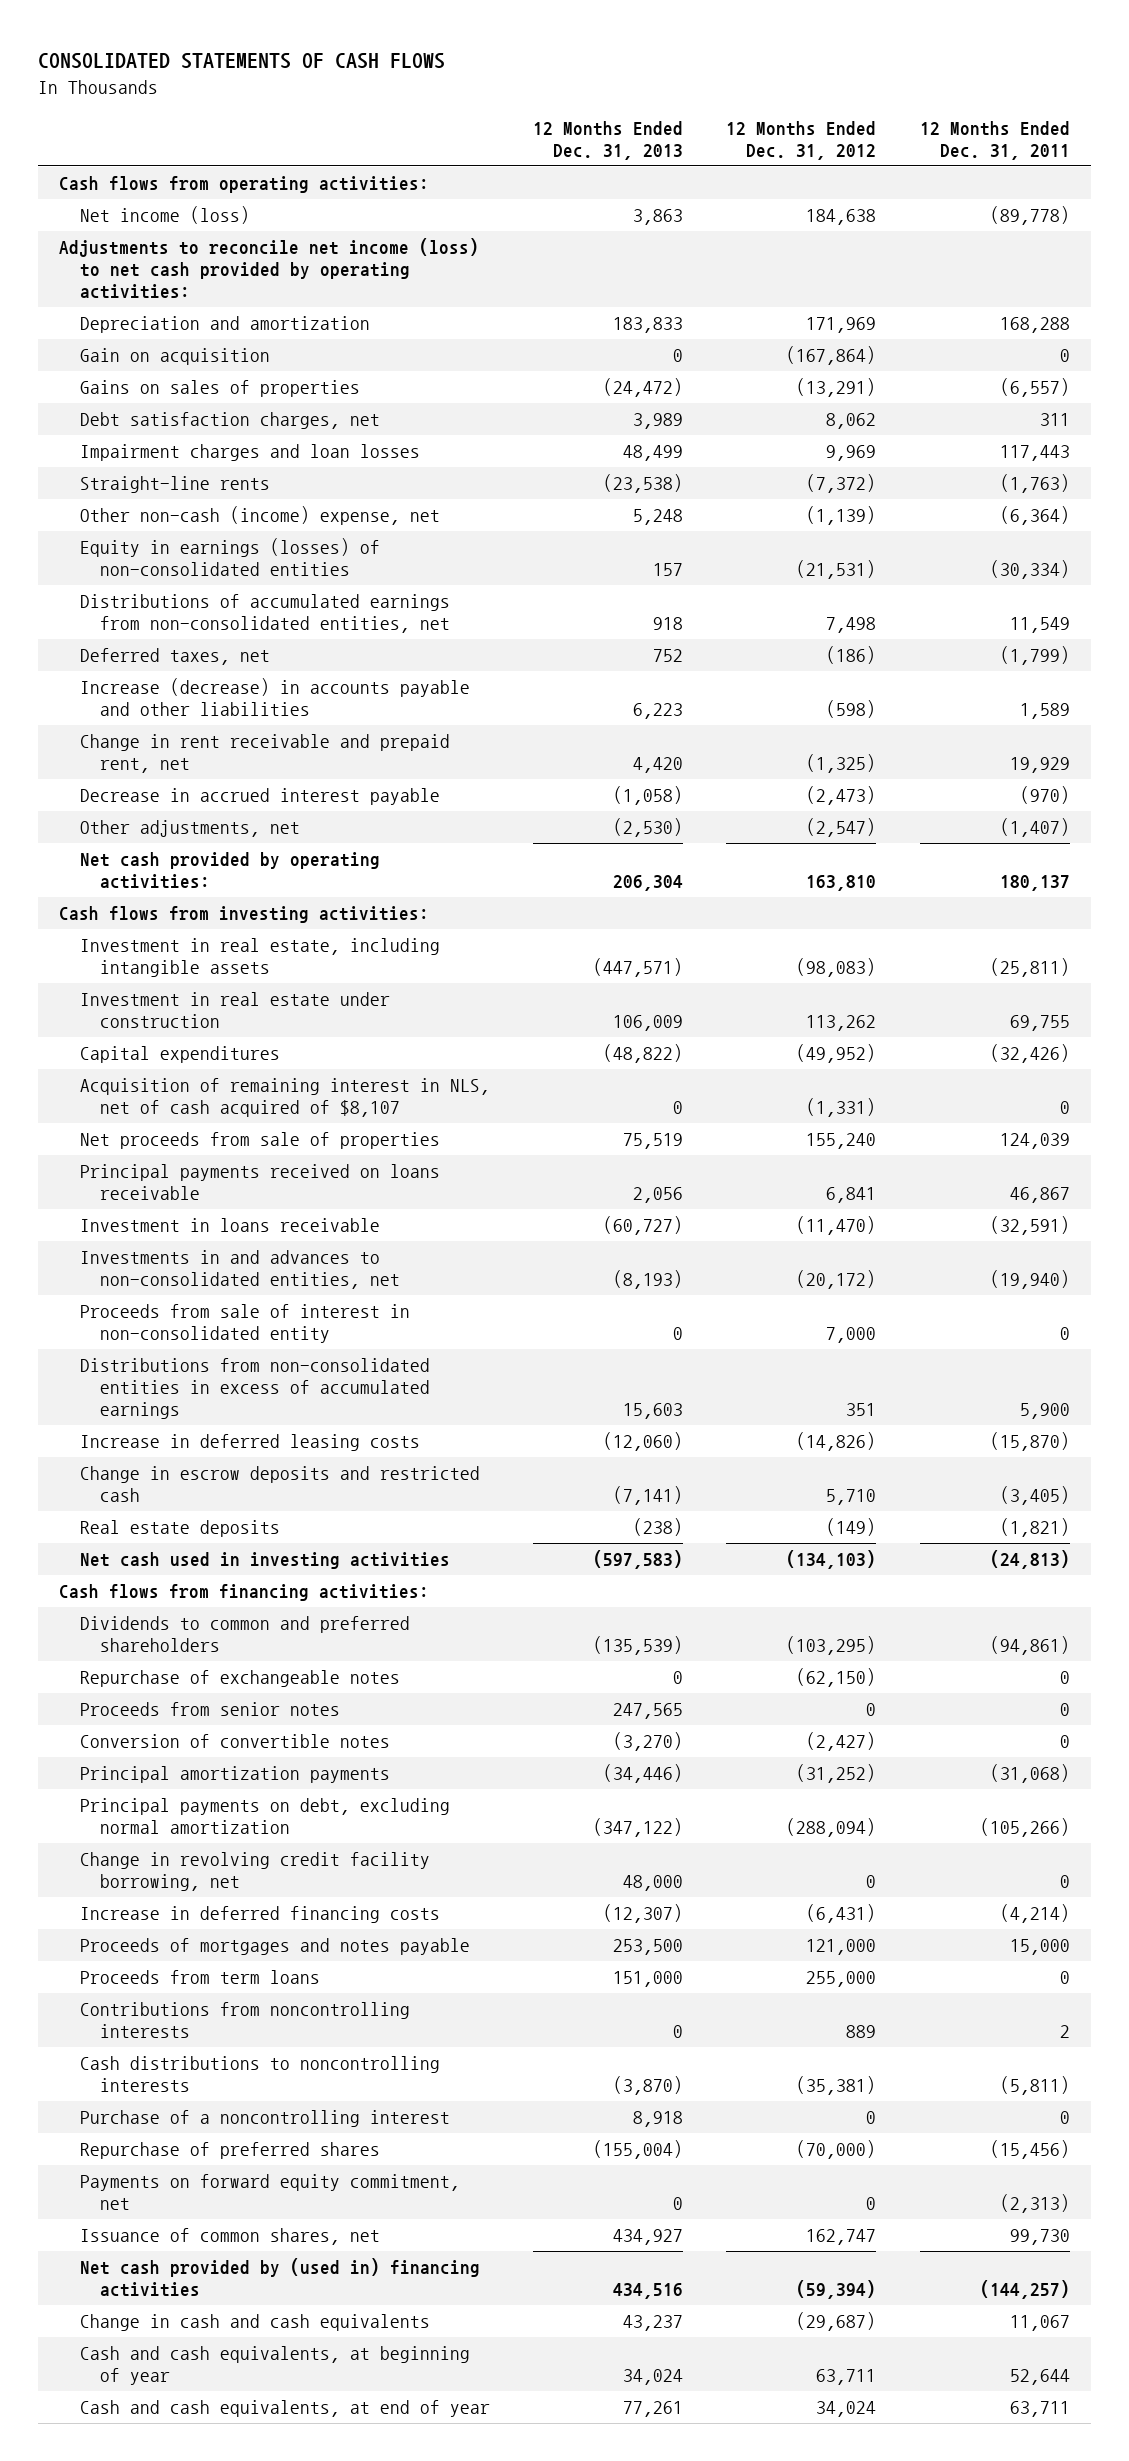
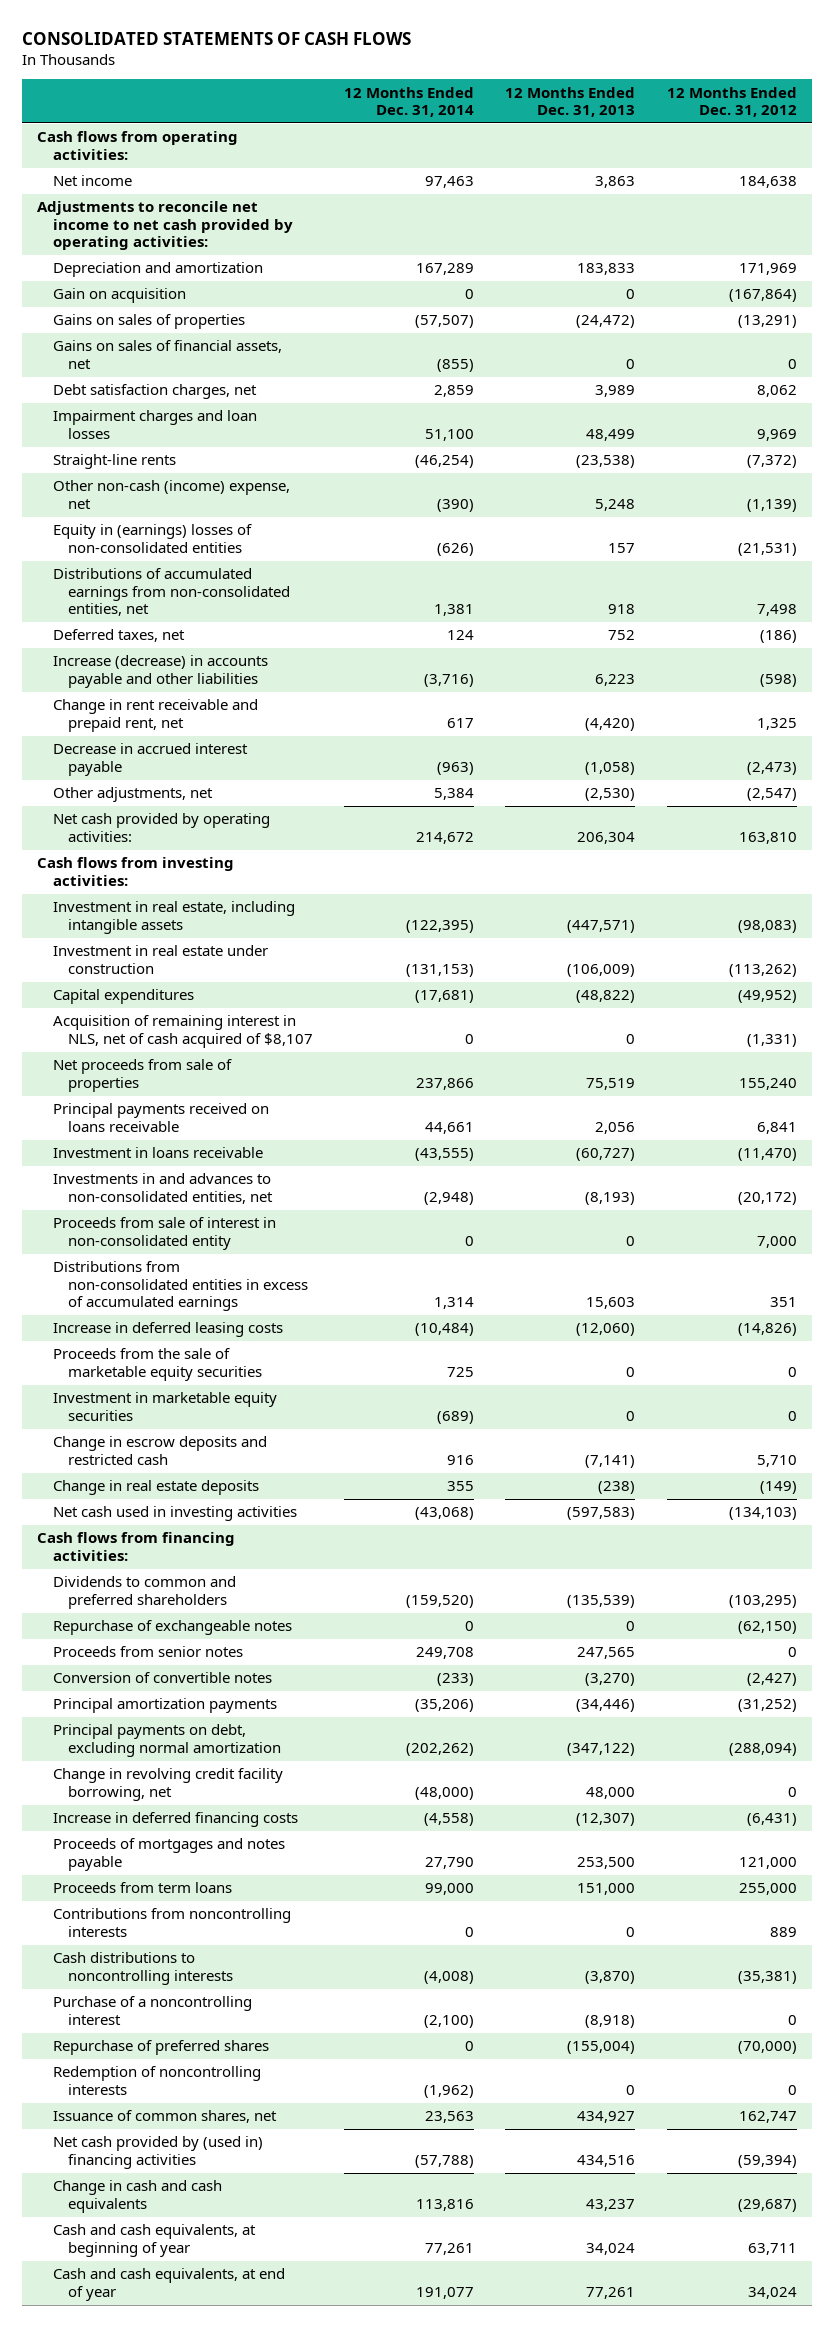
[919,121,1070,161] 12 Months Ended Dec. 31, 2011 -> none
none -> [344,86,475,118] 12 Months Ended Dec. 31, 2014
[79,206,250,225] Net income (loss) -> [52,175,132,187] Net income
[59,238,480,300] Adjustments to reconcile net income (loss) to net cash provided by operating activities: -> [37,201,293,251] Adjustments to reconcile net income to net cash provided by operating activities:
none -> [52,340,282,369] Gains on sales of financial assets, net
[79,538,380,577] Equity in earnings (losses) of non-consolidated entities -> [52,524,252,553] Equity in (earnings) losses of non-consolidated entities
[632,757,683,774] 4,420 -> [585,717,636,731] (4,420)
[806,754,877,774] (1,325) -> [756,717,797,730] 1,325
[612,1015,683,1032] 106,009 -> [567,963,636,977] (106,009)
[806,1015,877,1032] 113,262 -> [728,963,797,977] (113,262)
none -> [52,1348,263,1381] Proceeds from the sale of marketable equity securities
none -> [52,1392,277,1421] Investment in marketable equity securities
[79,1520,280,1538] Real estate deposits -> [52,1480,259,1496] Change in real estate deposits
[632,2111,683,2128] 8,918 -> [585,2014,636,2028] (8,918)
[79,2174,460,2211] Payments on forward equity commitment, net -> none
none -> [52,2066,261,2095] Redemption of noncontrolling interests

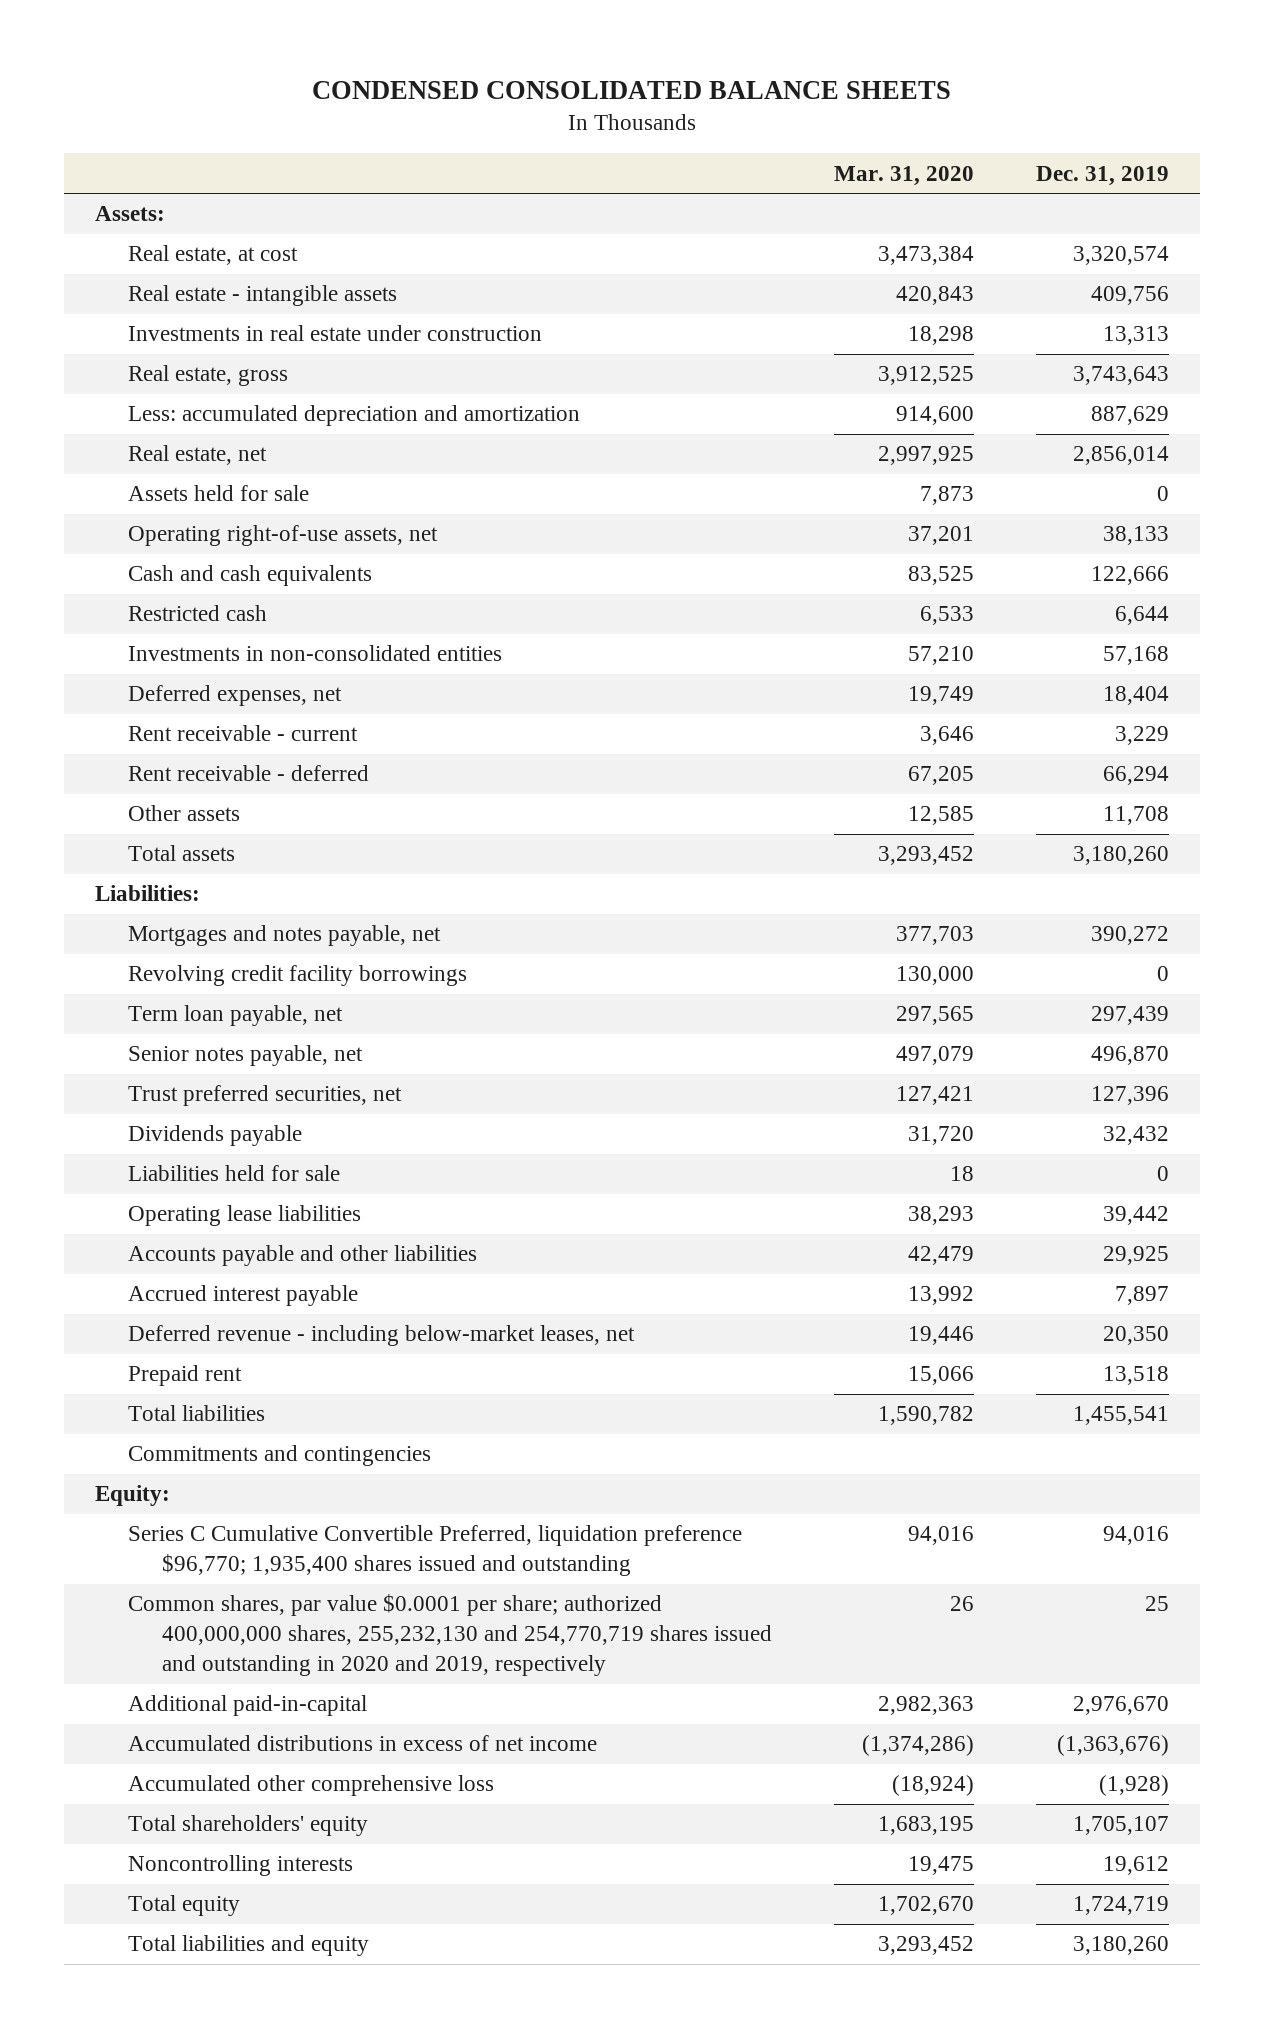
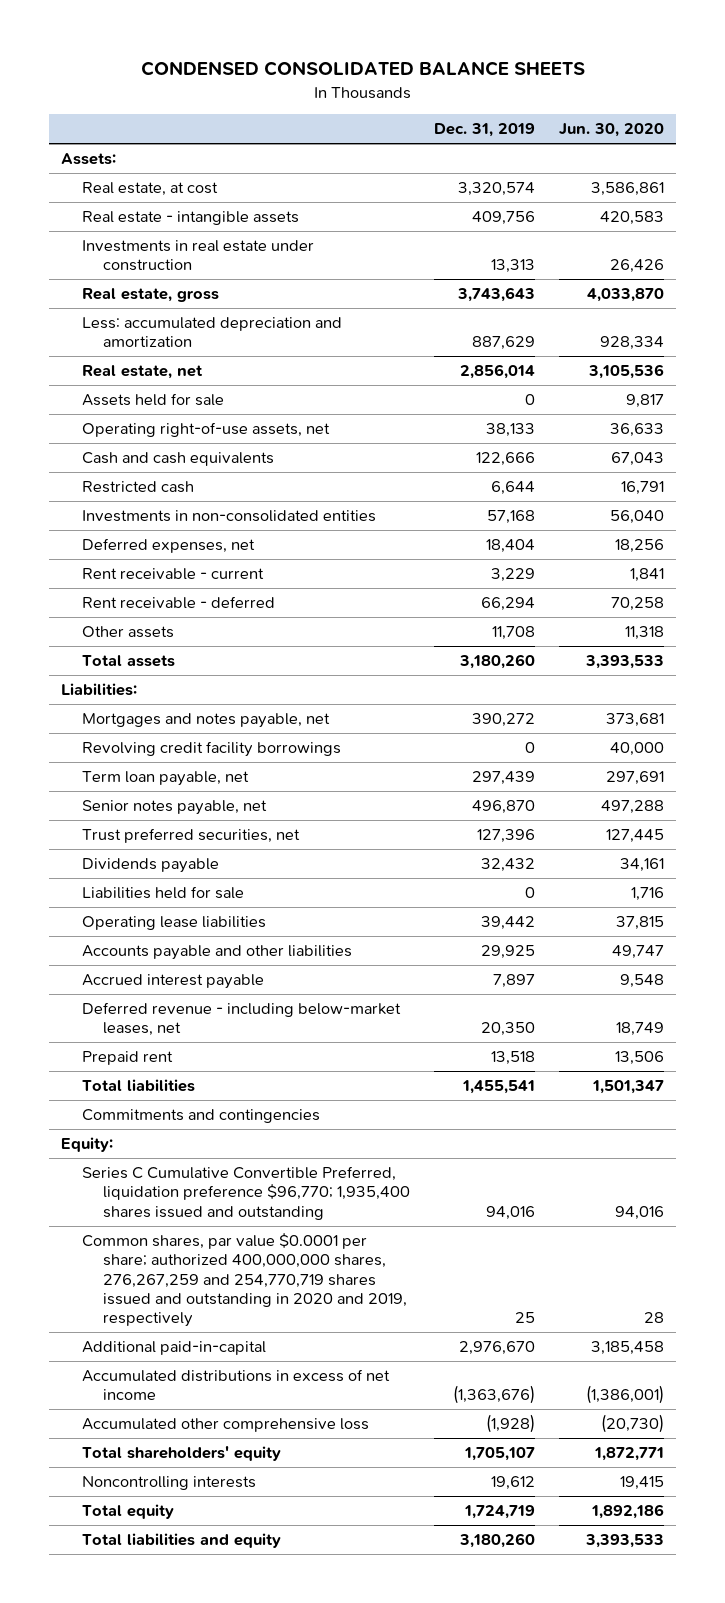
[833,165,974,186] Mar. 31, 2020 -> none
none -> [558,123,664,138] Jun. 30, 2020
[128,1594,772,1676] Common shares, par value $0.0001 per share; authorized 400,000,000 shares, 255,232,130 and 254,770,719 shares issued and outstanding in 2020 and 2019, respectively -> [82,1233,408,1328] Common shares, par value $0.0001 per share; authorized 400,000,000 shares, 276,267,259 and 254,770,719 shares issued and outstanding in 2020 and 2019, respectively

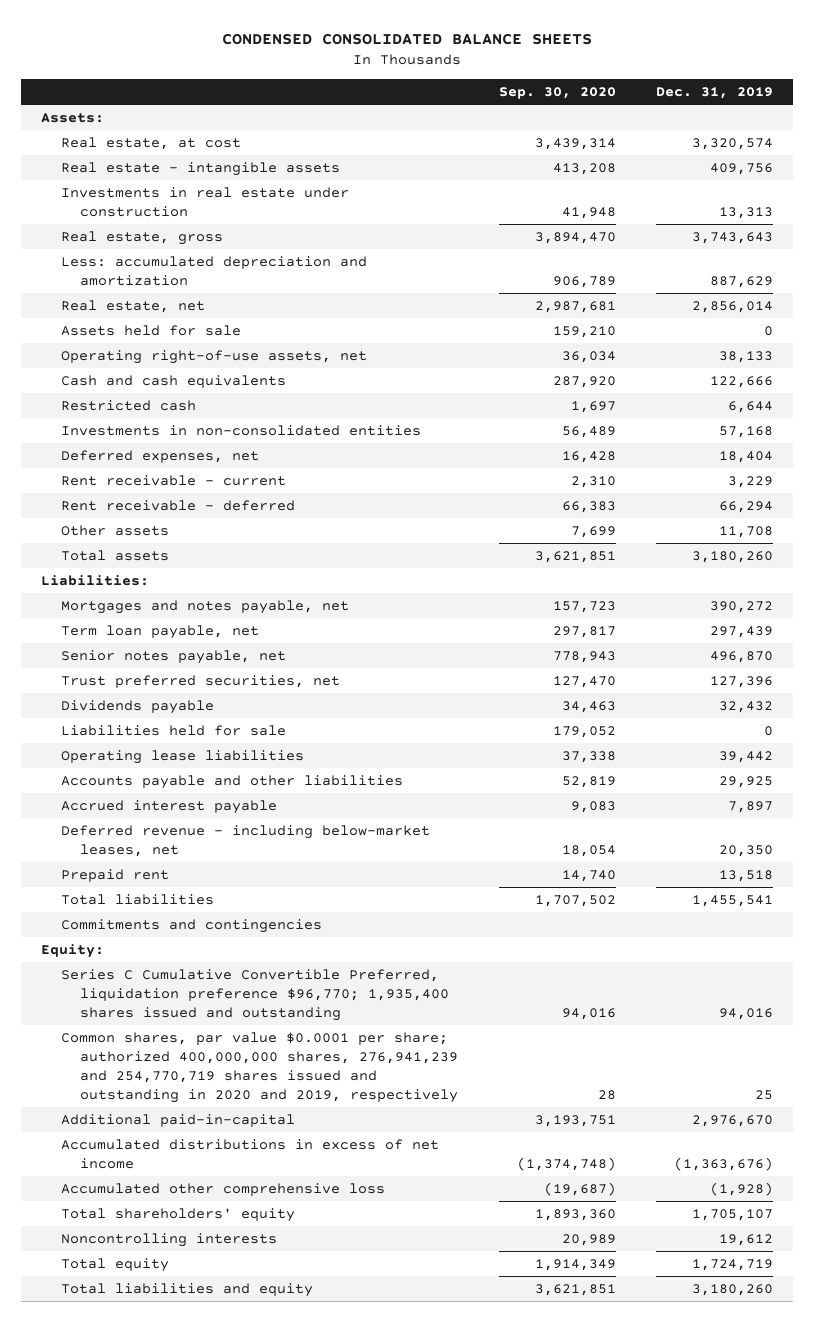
[558,123,664,138] Jun. 30, 2020 -> none
none -> [498,86,616,99] Sep. 30, 2020
[82,741,342,758] Revolving credit facility borrowings -> none
[82,1233,408,1328] Common shares, par value $0.0001 per share; authorized 400,000,000 shares, 276,267,259 and 254,770,719 shares issued and outstanding in 2020 and 2019, respectively -> [60,1032,459,1104] Common shares, par value $0.0001 per share; authorized 400,000,000 shares, 276,941,239 and 254,770,719 shares issued and outstanding in 2020 and 2019, respectively

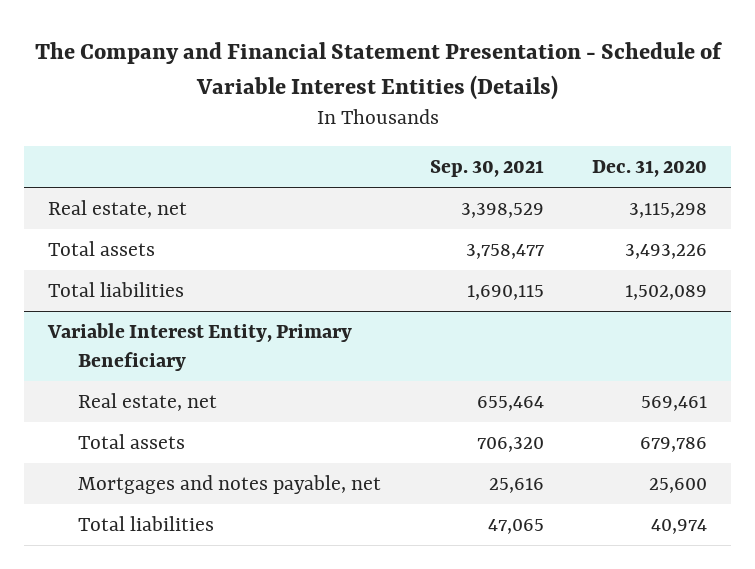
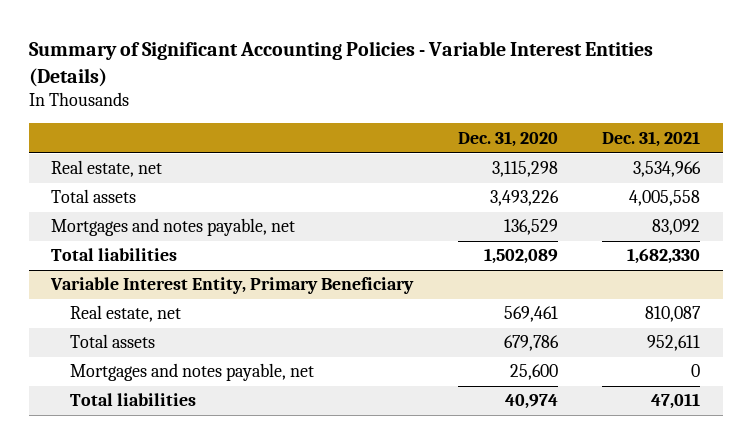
[34,42,722,100] The Company and Financial Statement Presentation - Schedule of Variable Interest Entities (Details) -> [29,41,654,87] Summary of Significant Accounting Policies - Variable Interest Entities (Details)
[429,160,544,178] Sep. 30, 2021 -> none
none -> [602,130,701,147] Dec. 31, 2021
none -> [51,218,296,237] Mortgages and notes payable, net

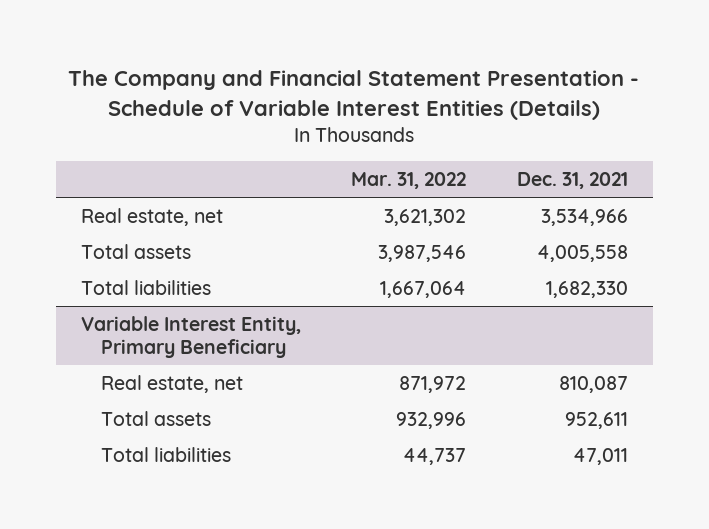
[29,41,654,87] Summary of Significant Accounting Policies - Variable Interest Entities (Details) -> [68,69,640,120] The Company and Financial Statement Presentation - Schedule of Variable Interest Entities (Details)
[457,130,558,147] Dec. 31, 2020 -> none
none -> [351,171,467,189] Mar. 31, 2022
[51,218,296,237] Mortgages and notes payable, net -> none
[69,363,314,382] Mortgages and notes payable, net -> none

